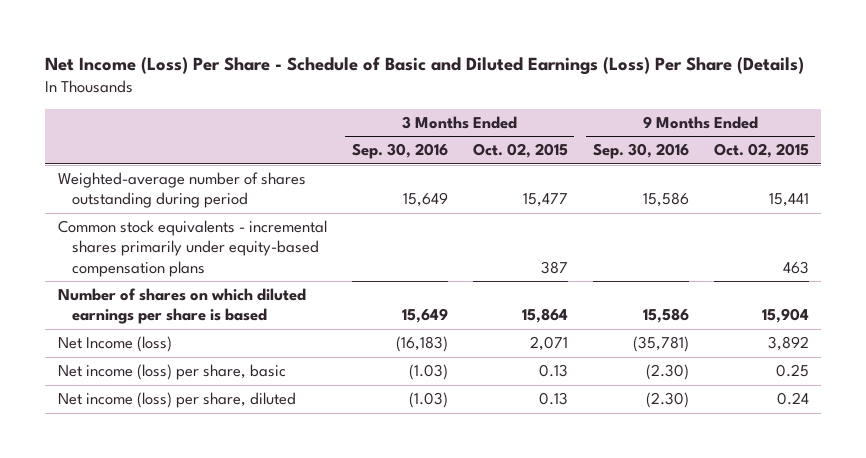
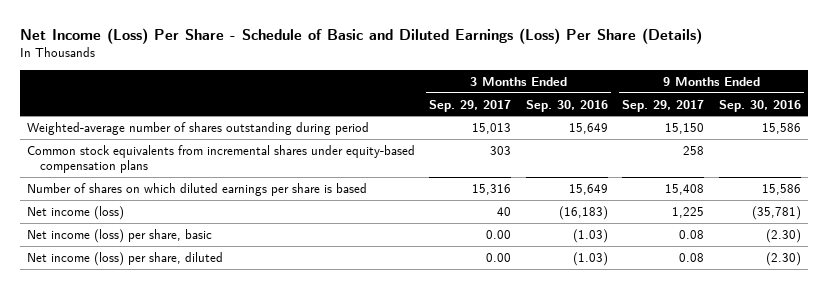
[472,143,568,159] Oct. 02, 2015 -> none
[713,143,809,159] Oct. 02, 2015 -> none
none -> [429,99,512,112] Sep. 29, 2017
none -> [622,99,705,112] Sep. 29, 2017
[57,220,327,277] Common stock equivalents - incremental shares primarily under equity-based compensation plans -> [26,144,415,173] Common stock equivalents from incremental shares under equity-based compensation plans
[57,336,172,353] Net Income (loss) -> [26,205,124,220] Net income (loss)

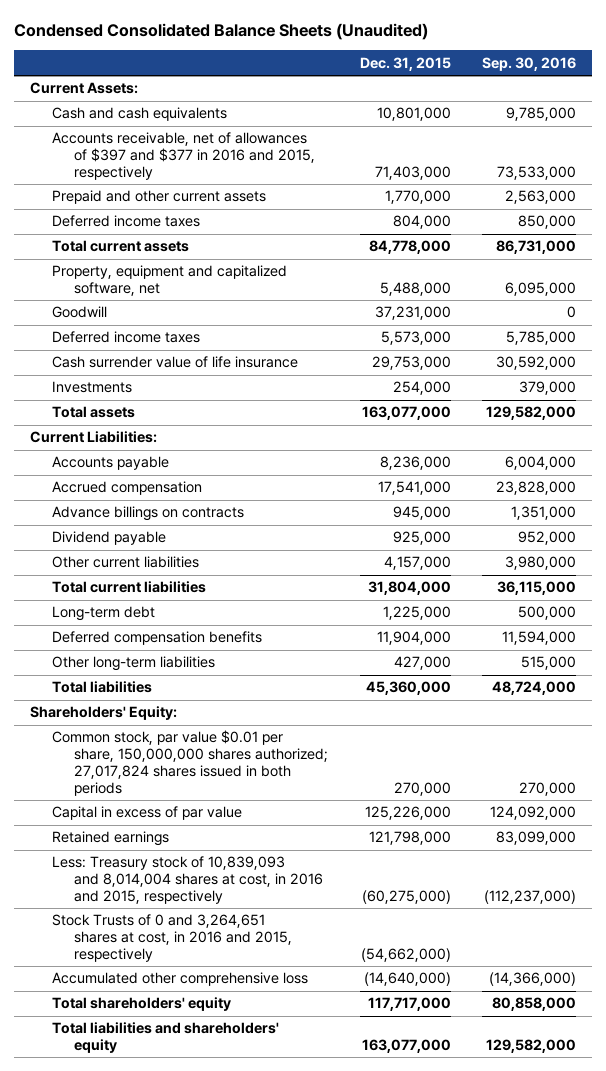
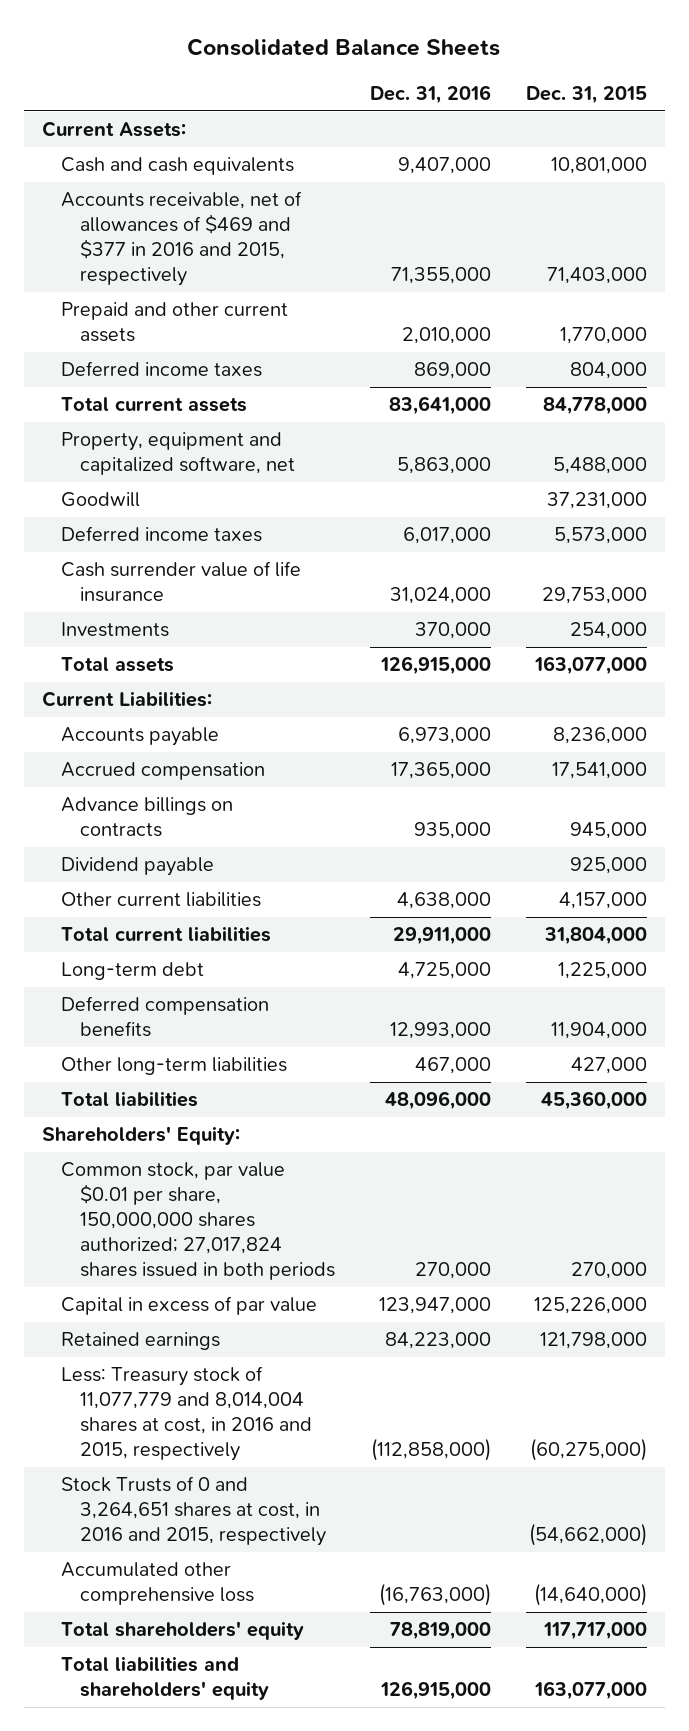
[13,23,428,41] Condensed Consolidated Balance Sheets (Unaudited) -> [187,38,501,57] Consolidated Balance Sheets
[482,56,577,71] Sep. 30, 2016 -> none
none -> [369,84,491,104] Dec. 31, 2016
[51,132,315,180] Accounts receivable, net of allowances of $397 and $377 in 2016 and 2015, respectively -> [60,191,302,287] Accounts receivable, net of allowances of $469 and $377 in 2016 and 2015, respectively
[51,856,323,904] Less: Treasury stock of 10,839,093 and 8,014,004 shares at cost, in 2016 and 2015, respectively -> [60,1366,312,1462] Less: Treasury stock of 11,077,779 and 8,014,004 shares at cost, in 2016 and 2015, respectively

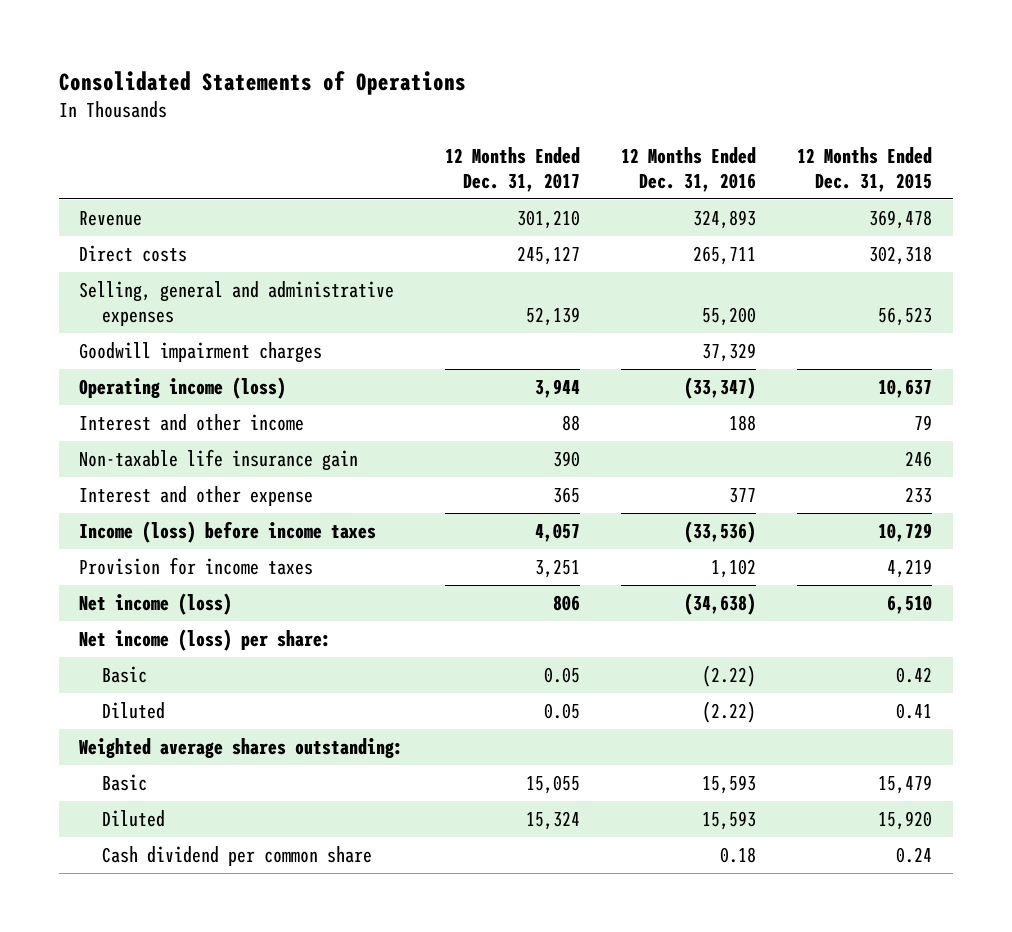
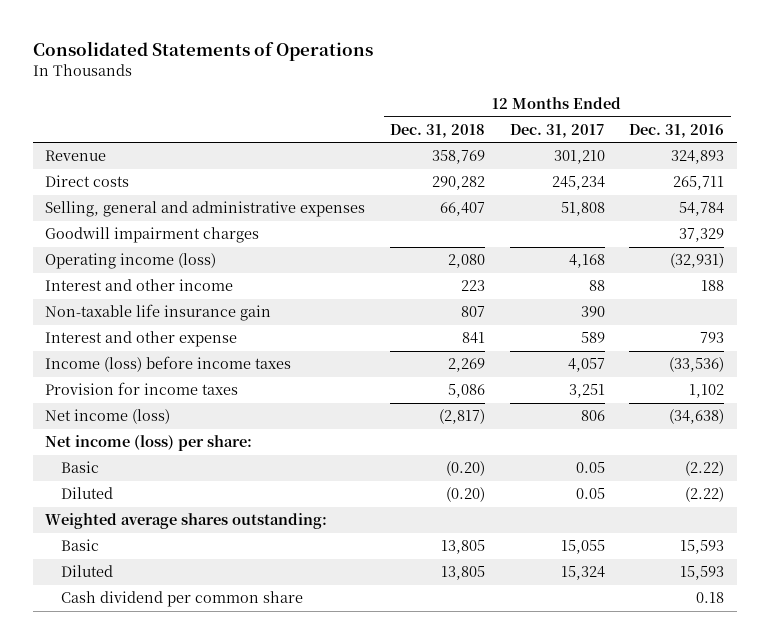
[797,146,933,192] 12 Months Ended Dec. 31, 2015 -> none
none -> [390,123,486,138] Dec. 31, 2018
[516,246,580,266] 245,127 -> [551,176,605,191] 245,234
[525,306,580,326] 52,139 -> [560,202,605,217] 51,808
[701,306,756,326] 55,200 -> [679,202,725,217] 54,784
[534,379,580,399] 3,944 -> [568,254,605,269] 4,168
[683,377,756,400] (33,347) -> [670,253,725,269] (32,931)
[552,487,580,504] 365 -> [580,332,605,344] 589
[728,488,756,504] 377 -> [700,332,725,344] 793

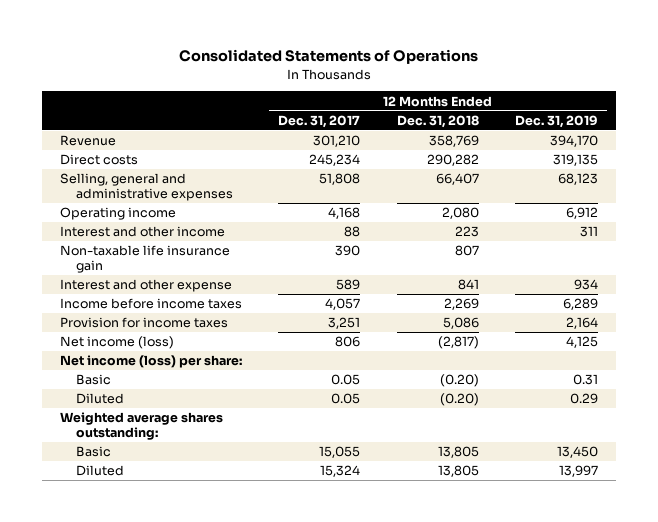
[629,123,725,138] Dec. 31, 2016 -> none
none -> [515,114,599,128] Dec. 31, 2019
[45,227,260,244] Goodwill impairment charges -> none
[45,253,217,270] Operating income (loss) -> [59,207,176,221] Operating income
[45,356,292,373] Income (loss) before income taxes -> [59,298,242,310] Income before income taxes
[61,591,304,608] Cash dividend per common share -> none

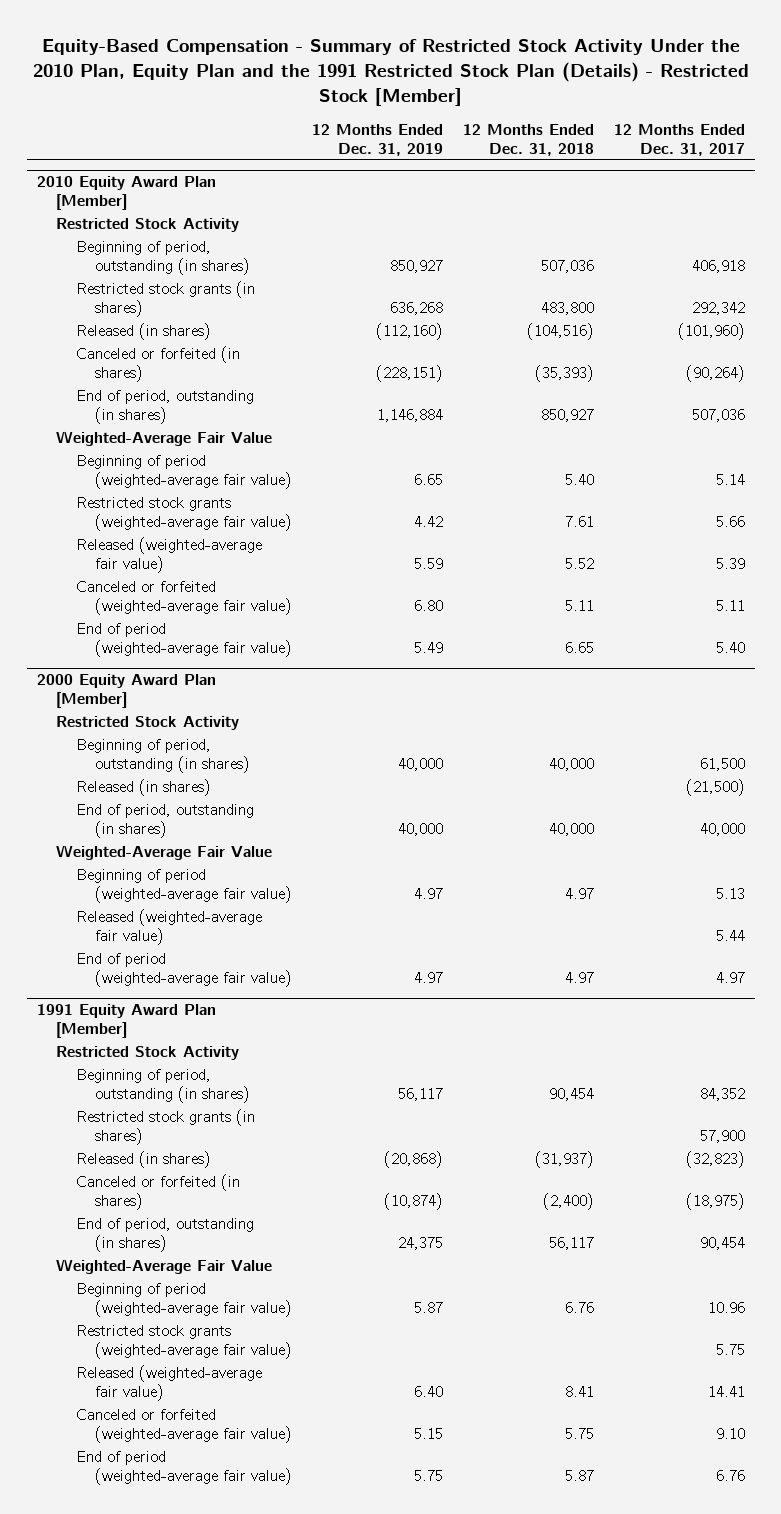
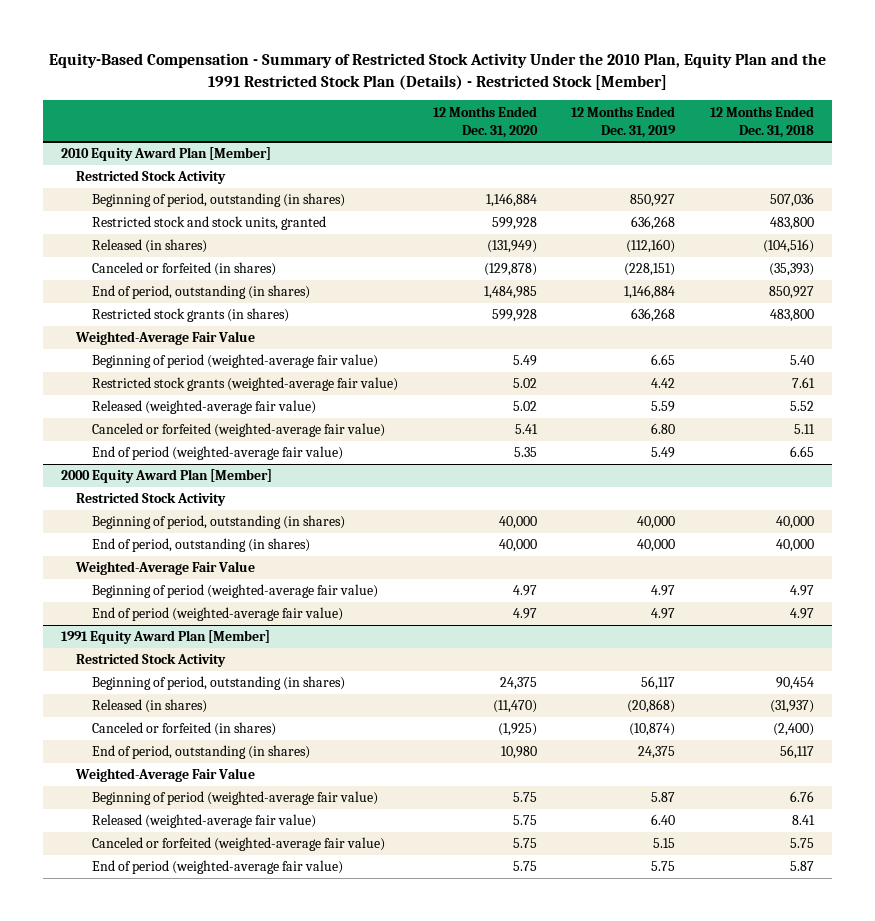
[613,124,745,156] 12 Months Ended Dec. 31, 2017 -> none
none -> [432,105,538,138] 12 Months Ended Dec. 31, 2020
none -> [91,216,326,231] Restricted stock and stock units, granted
[75,281,255,317] Restricted stock grants (in shares) -> [91,308,289,323] Restricted stock grants (in shares)
[75,779,211,797] Released (in shares) -> none
[75,909,262,945] Released (weighted-average fair value) -> none
[75,1109,255,1145] Restricted stock grants (in shares) -> none
[75,1325,293,1359] Restricted stock grants (weighted-average fair value) -> none

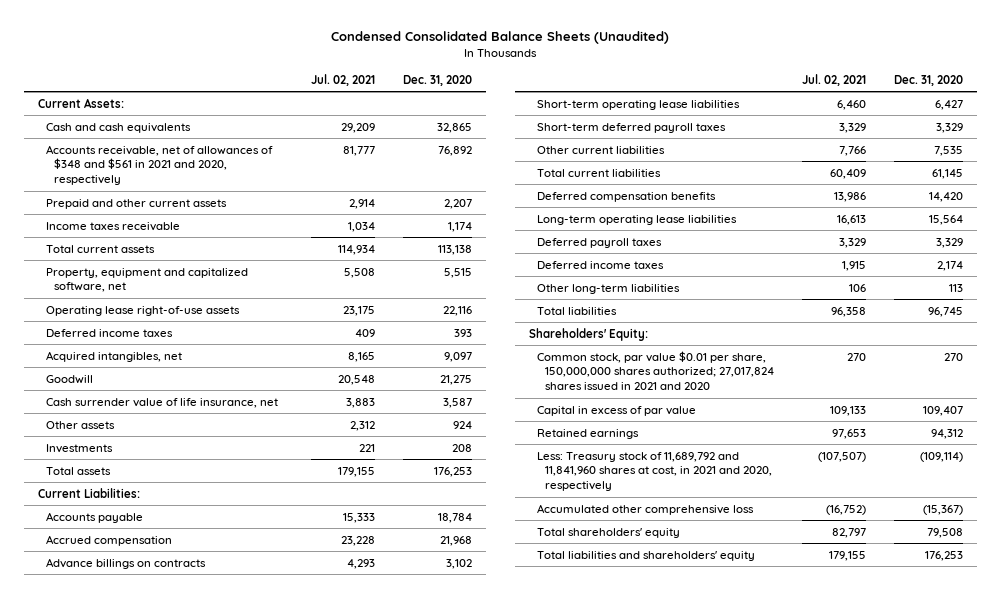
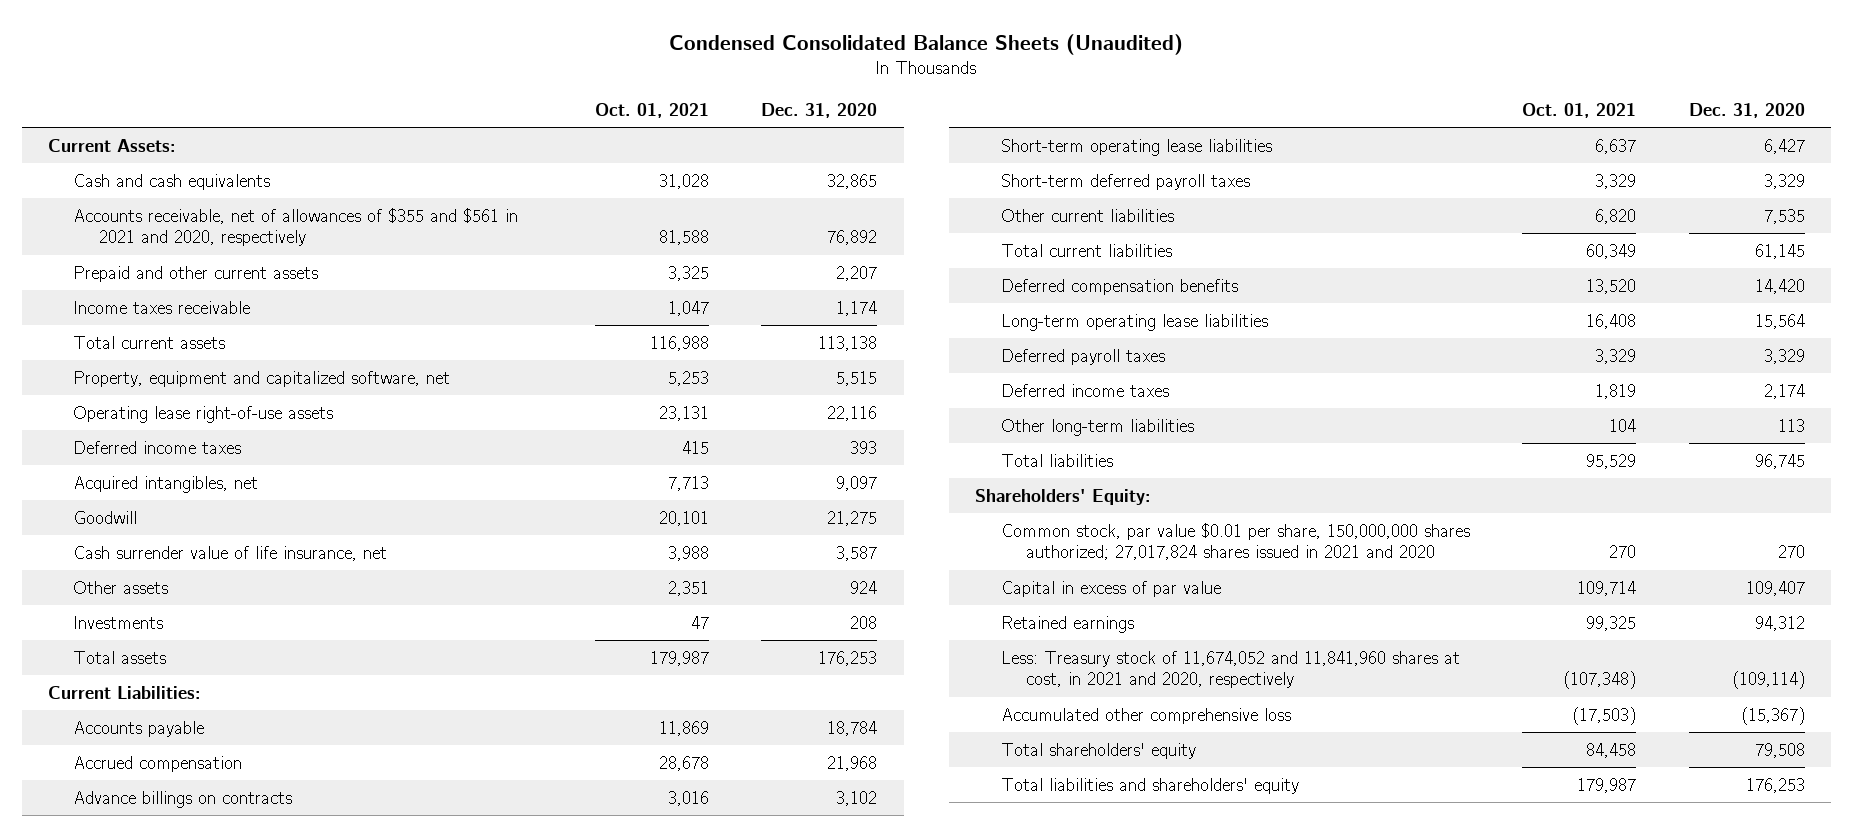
[311,73,376,86] Jul. 02, 2021 -> none
none -> [594,103,709,119] Oct. 01, 2021
[45,144,273,185] Accounts receivable, net of allowances of $348 and $561 in 2021 and 2020, respectively -> [73,207,519,247] Accounts receivable, net of allowances of $355 and $561 in 2021 and 2020, respectively
[536,451,772,491] Less: Treasury stock of 11,689,792 and 11,841,960 shares at cost, in 2021 and 2020, respectively -> [1000,650,1460,689] Less: Treasury stock of 11,674,052 and 11,841,960 shares at cost, in 2021 and 2020, respectively

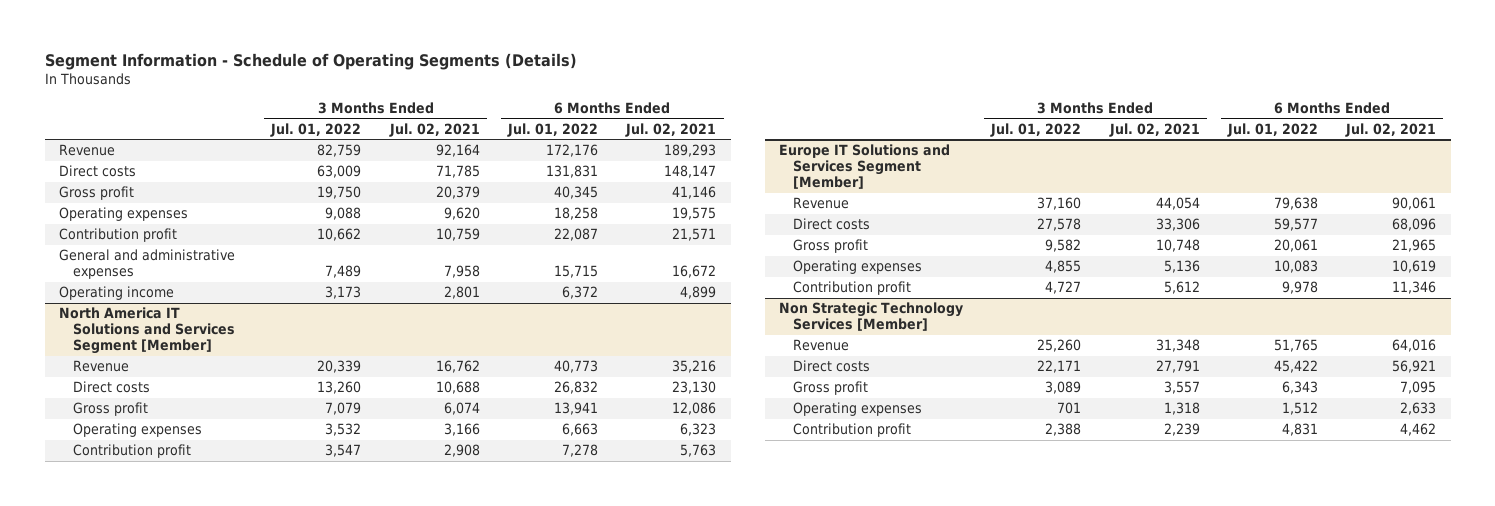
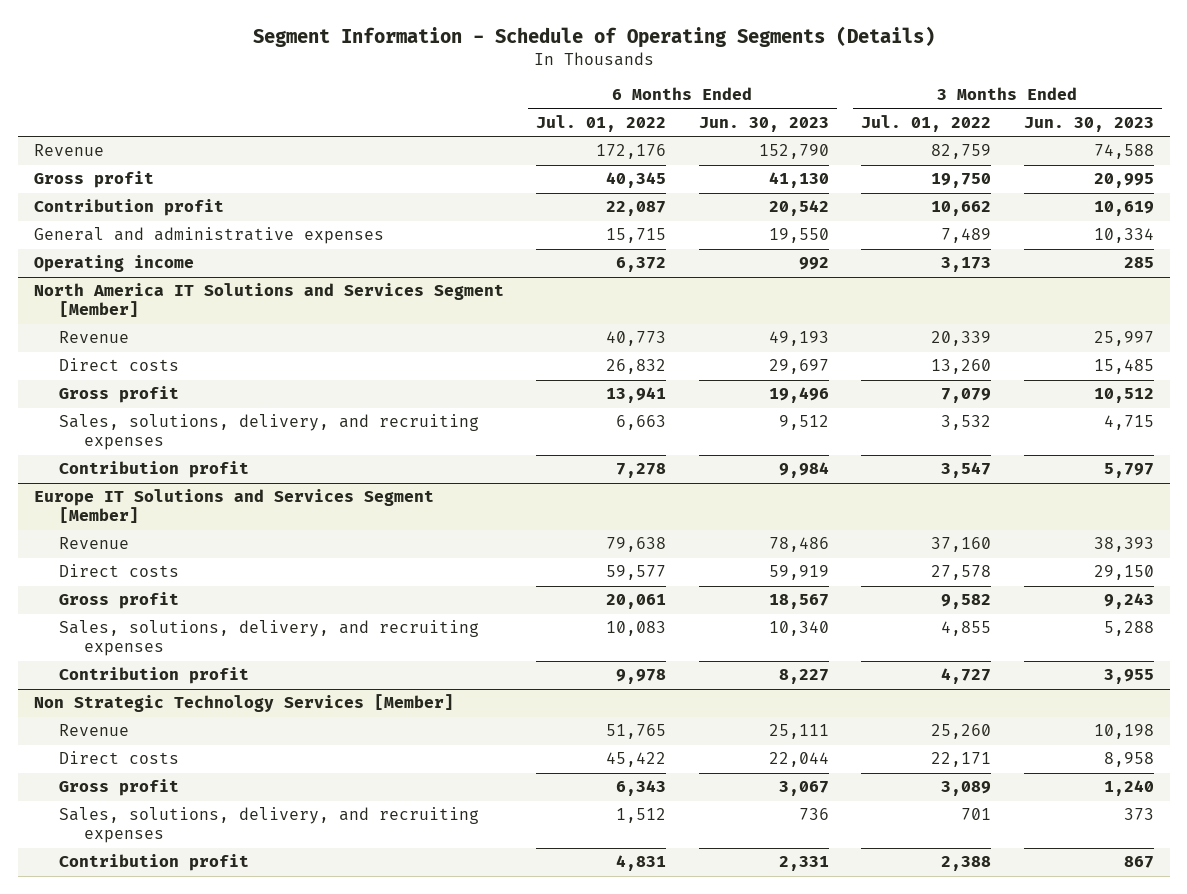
[388,122,480,137] Jul. 02, 2021 -> none
[625,122,717,137] Jul. 02, 2021 -> none
none -> [698,116,829,132] Jun. 30, 2023
none -> [1023,116,1154,132] Jun. 30, 2023
[59,165,137,178] Direct costs -> none
[59,207,189,222] Operating expenses -> none
[73,423,203,438] Operating expenses -> [58,414,479,451] Sales, solutions, delivery, and recruiting expenses
[793,260,923,275] Operating expenses -> [58,620,479,657] Sales, solutions, delivery, and recruiting expenses
[793,402,923,417] Operating expenses -> [58,807,479,844] Sales, solutions, delivery, and recruiting expenses

